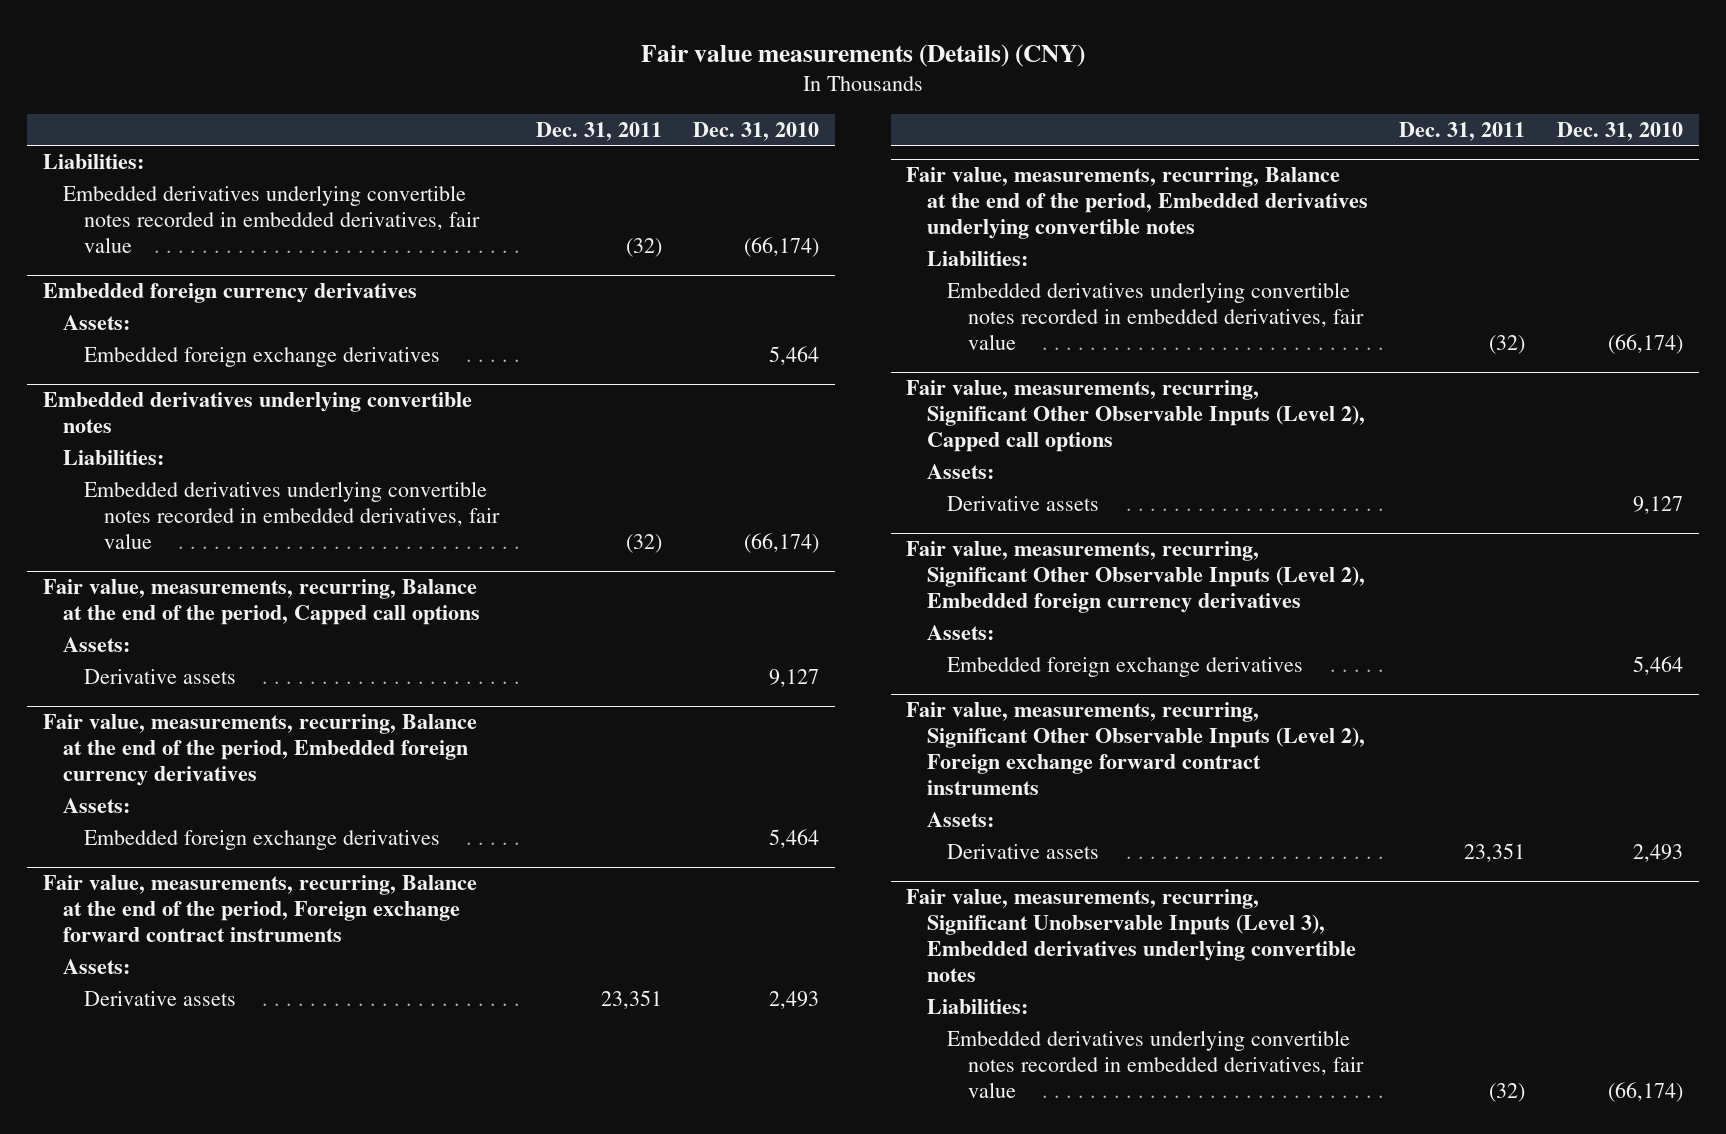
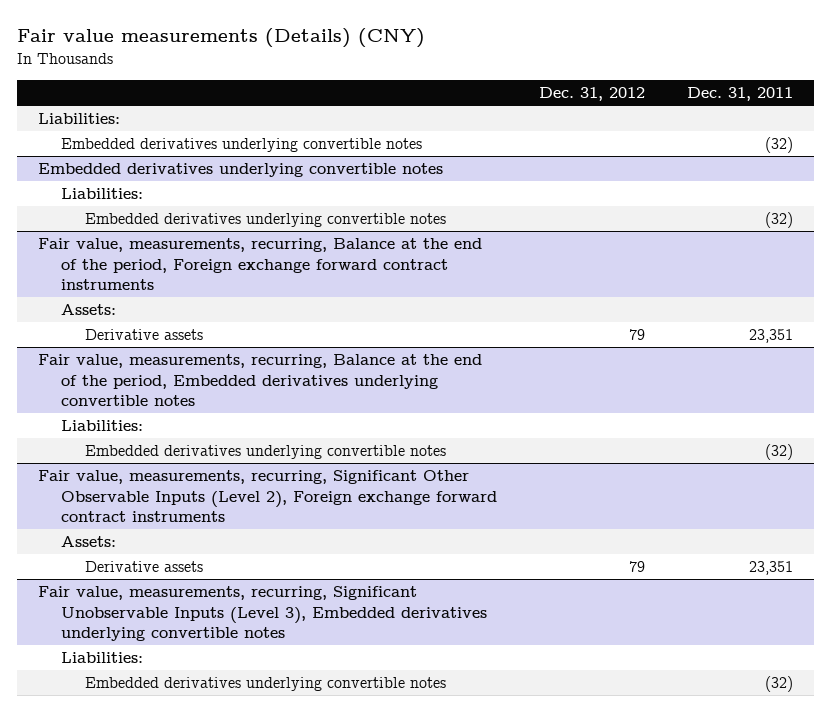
[693,121,820,141] Dec. 31, 2010 -> none
none -> [539,86,646,101] Dec. 31, 2012
[42,283,417,304] Embedded foreign currency derivatives -> none
[63,315,131,331] Assets: -> none
[83,347,440,368] Embedded foreign exchange derivatives -> none
[63,185,480,254] Embedded derivatives underlying convertible notes recorded in embedded derivatives, fair value -> [61,138,423,153] Embedded derivatives underlying convertible notes
[42,579,481,626] Fair value, measurements, recurring, Balance at the end of the period, Capped call options -> none
[63,637,131,653] Assets: -> none
[83,669,236,685] Derivative assets -> none
[42,714,477,787] Fair value, measurements, recurring, Balance at the end of the period, Embedded foreign currency derivatives -> none
[63,798,131,814] Assets: -> none
[83,830,440,851] Embedded foreign exchange derivatives -> none
[83,481,500,550] Embedded derivatives underlying convertible notes recorded in embedded derivatives, fair value -> [84,213,446,228] Embedded derivatives underlying convertible notes
[906,380,1365,453] Fair value, measurements, recurring, Significant Other Observable Inputs (Level 2), Capped call options -> none
[926,464,994,480] Assets: -> none
[947,496,1100,512] Derivative assets -> none
[906,541,1365,614] Fair value, measurements, recurring, Significant Other Observable Inputs (Level 2), Embedded foreign currency derivatives -> none
[926,625,994,641] Assets: -> none
[947,657,1304,678] Embedded foreign exchange derivatives -> none
[947,282,1364,351] Embedded derivatives underlying convertible notes recorded in embedded derivatives, fair value -> [84,445,446,460] Embedded derivatives underlying convertible notes
[947,1030,1364,1099] Embedded derivatives underlying convertible notes recorded in embedded derivatives, fair value -> [84,677,446,692] Embedded derivatives underlying convertible notes

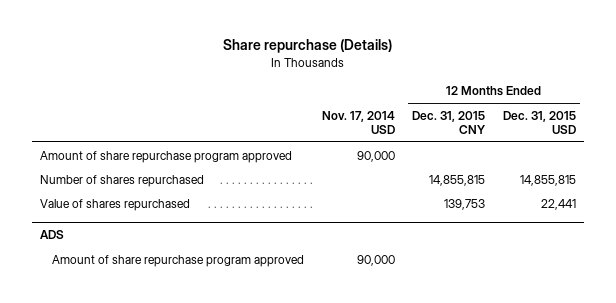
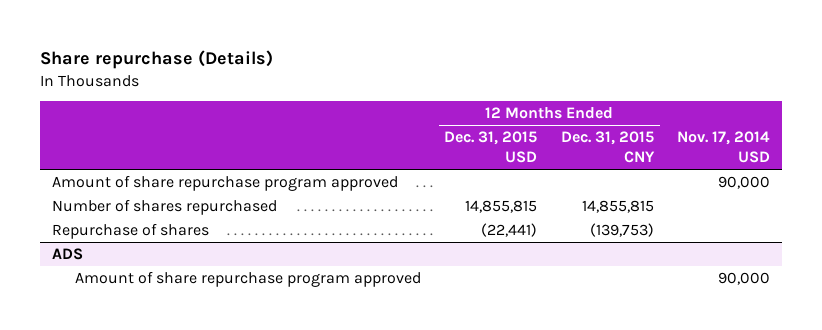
[40,198,191,211] Value of shares repurchased -> [51,222,209,239] Repurchase of shares
[444,198,486,210] 139,753 -> [589,222,654,237] (139,753)
[540,198,576,210] 22,441 -> [481,222,538,237] (22,441)

